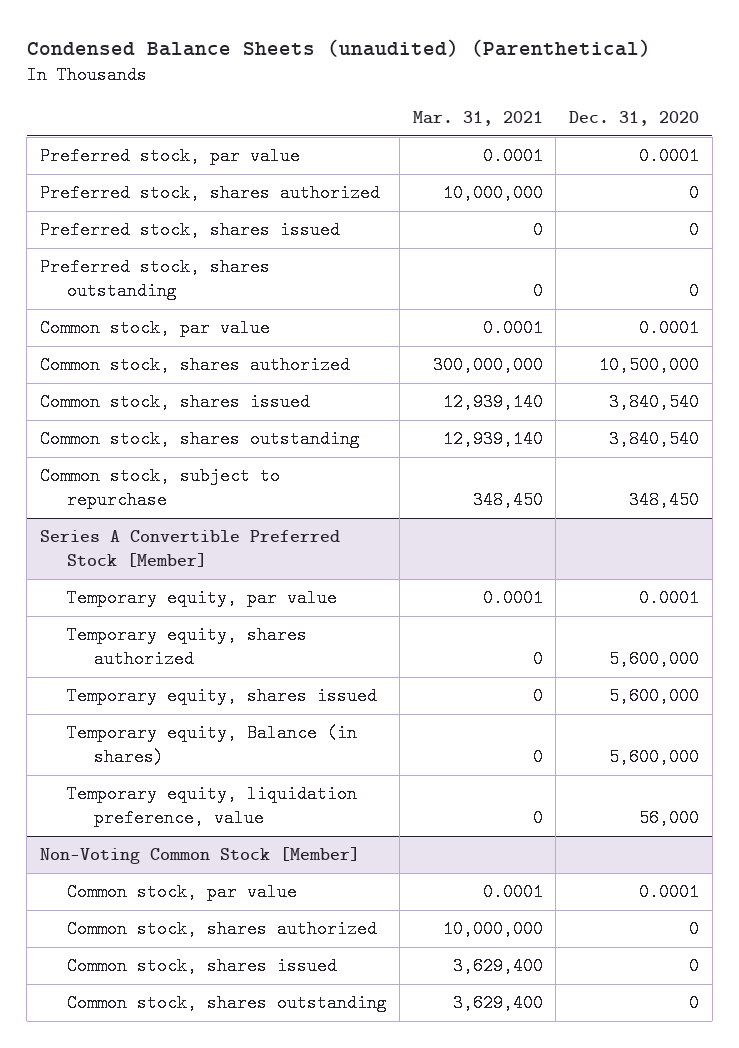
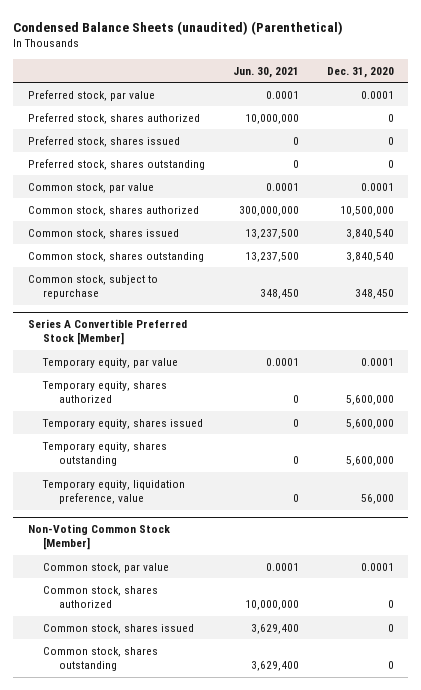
[412,110,543,126] Mar. 31, 2021 -> none
none -> [232,66,299,78] Jun. 30, 2021
[66,723,357,767] Temporary equity, Balance (in shares) -> [42,441,168,467] Temporary equity, shares outstanding

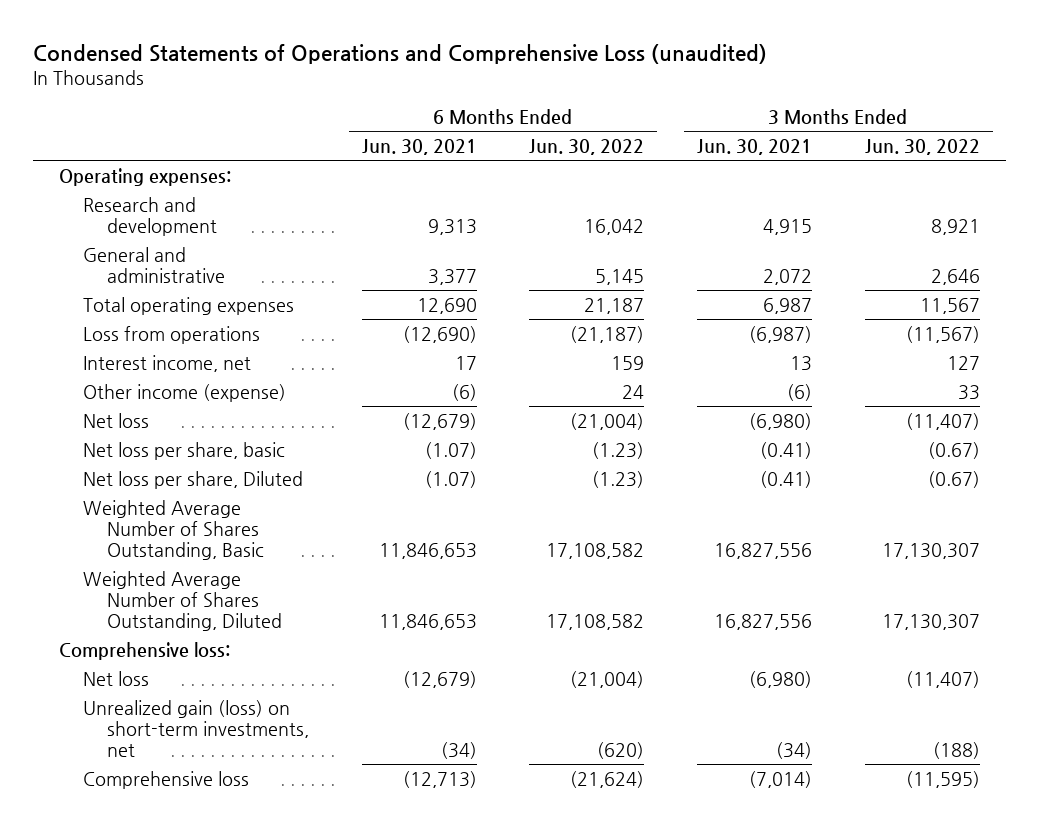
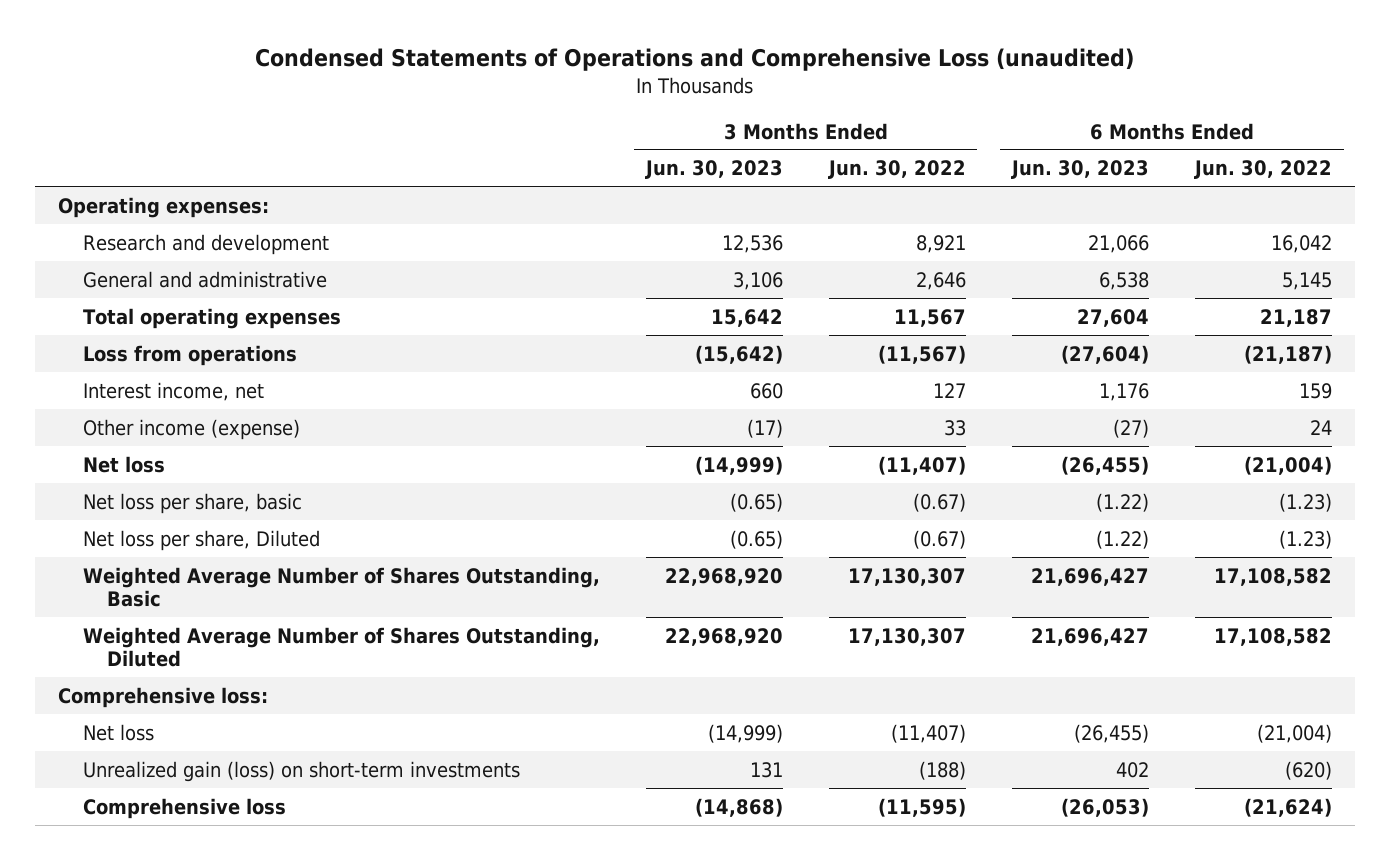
[361,139,477,156] Jun. 30, 2021 -> none
[696,139,812,156] Jun. 30, 2021 -> none
none -> [644,160,783,180] Jun. 30, 2023
none -> [1010,160,1149,180] Jun. 30, 2023
[82,699,310,757] Unrealized gain (loss) on short-term investments, net -> [82,760,520,782] Unrealized gain (loss) on short-term investments

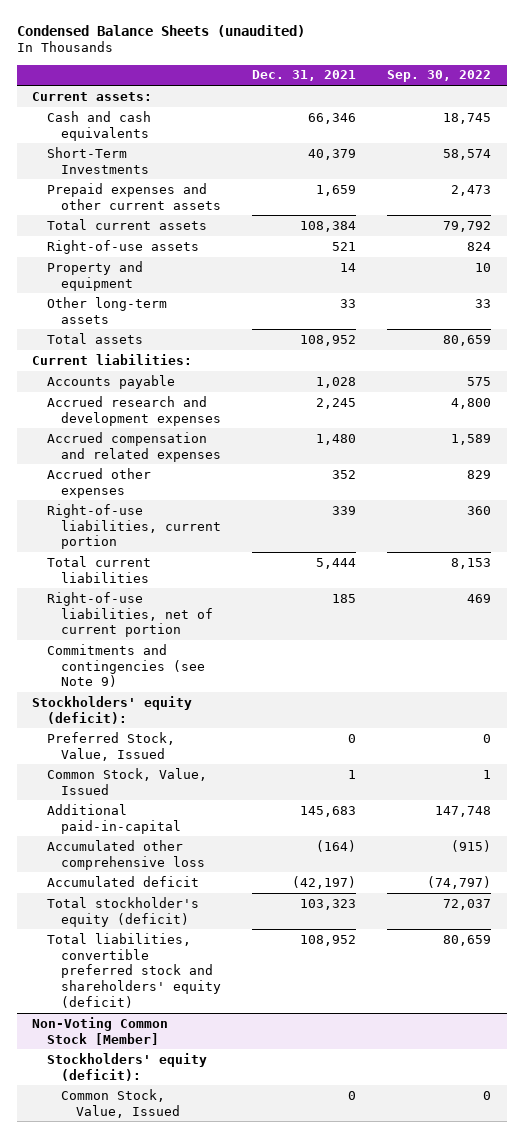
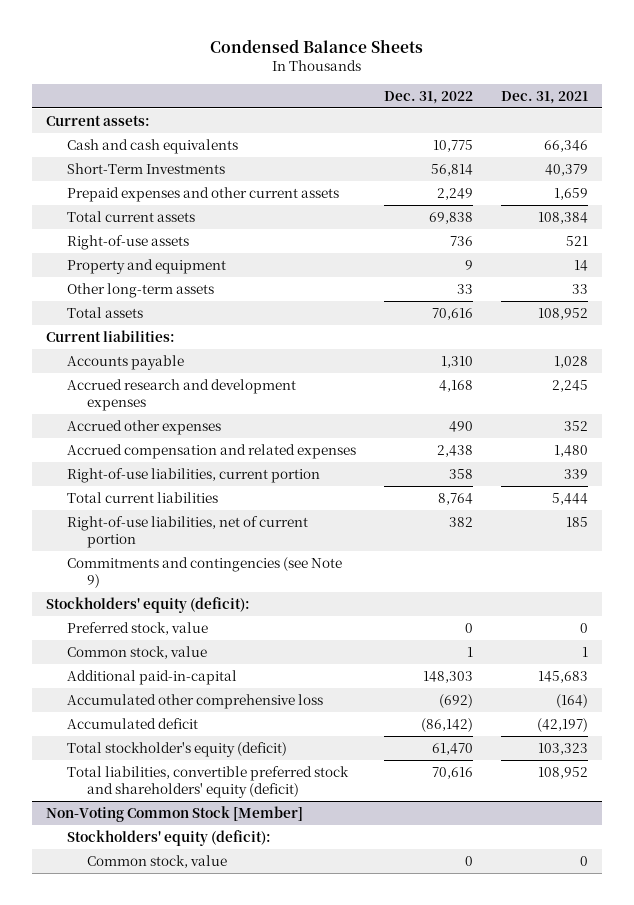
[16,24,305,37] Condensed Balance Sheets (unaudited) -> [209,38,423,53] Condensed Balance Sheets
[387,70,492,83] Sep. 30, 2022 -> none
none -> [383,90,473,104] Dec. 31, 2022
[46,431,222,462] Accrued compensation and related expenses -> [66,443,356,459] Accrued compensation and related expenses
[46,731,175,761] Preferred Stock, Value, Issued -> [66,621,208,635] Preferred stock, value
[46,767,207,795] Common Stock, Value, Issued -> [66,645,207,659] Common stock, value
[61,1088,180,1118] Common Stock, Value, Issued -> [86,854,227,868] Common stock, value

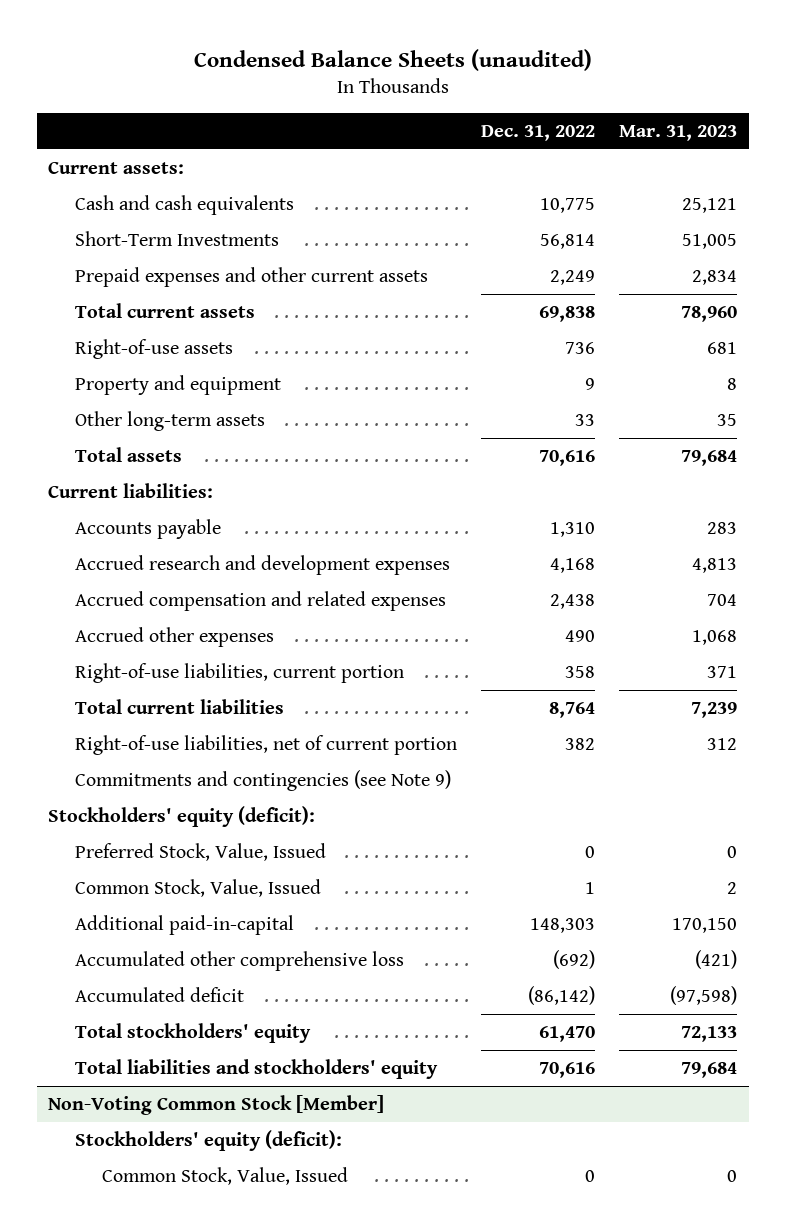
[209,38,423,53] Condensed Balance Sheets -> [193,48,592,71] Condensed Balance Sheets (unaudited)
[500,90,588,104] Dec. 31, 2021 -> none
none -> [618,124,737,141] Mar. 31, 2023
[66,419,221,435] Accrued other expenses -> [75,626,275,647] Accrued other expenses
[66,621,208,635] Preferred stock, value -> [75,842,327,861] Preferred Stock, Value, Issued
[66,645,207,659] Common stock, value -> [75,878,322,897] Common Stock, Value, Issued
[66,741,287,757] Total stockholder's equity (deficit) -> [75,1022,312,1043] Total stockholders' equity
[66,765,349,798] Total liabilities, convertible preferred stock and shareholders' equity (deficit) -> [75,1058,439,1079] Total liabilities and stockholders' equity
[86,854,227,868] Common stock, value -> [101,1166,348,1185] Common Stock, Value, Issued

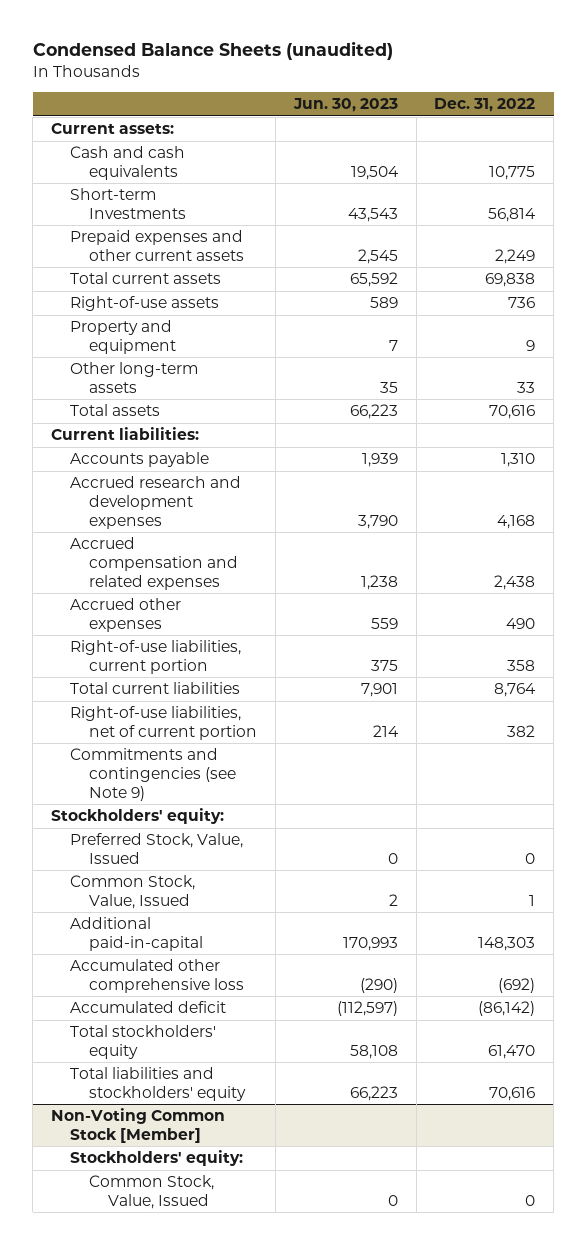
[618,124,737,141] Mar. 31, 2023 -> none
none -> [292,98,398,113] Jun. 30, 2023
[75,230,280,246] Short-Term Investments -> [69,188,186,219] Short-term Investments
[48,805,316,827] Stockholders' equity (deficit): -> [50,808,224,825] Stockholders' equity:
[75,1129,343,1151] Stockholders' equity (deficit): -> [69,1150,243,1167] Stockholders' equity:

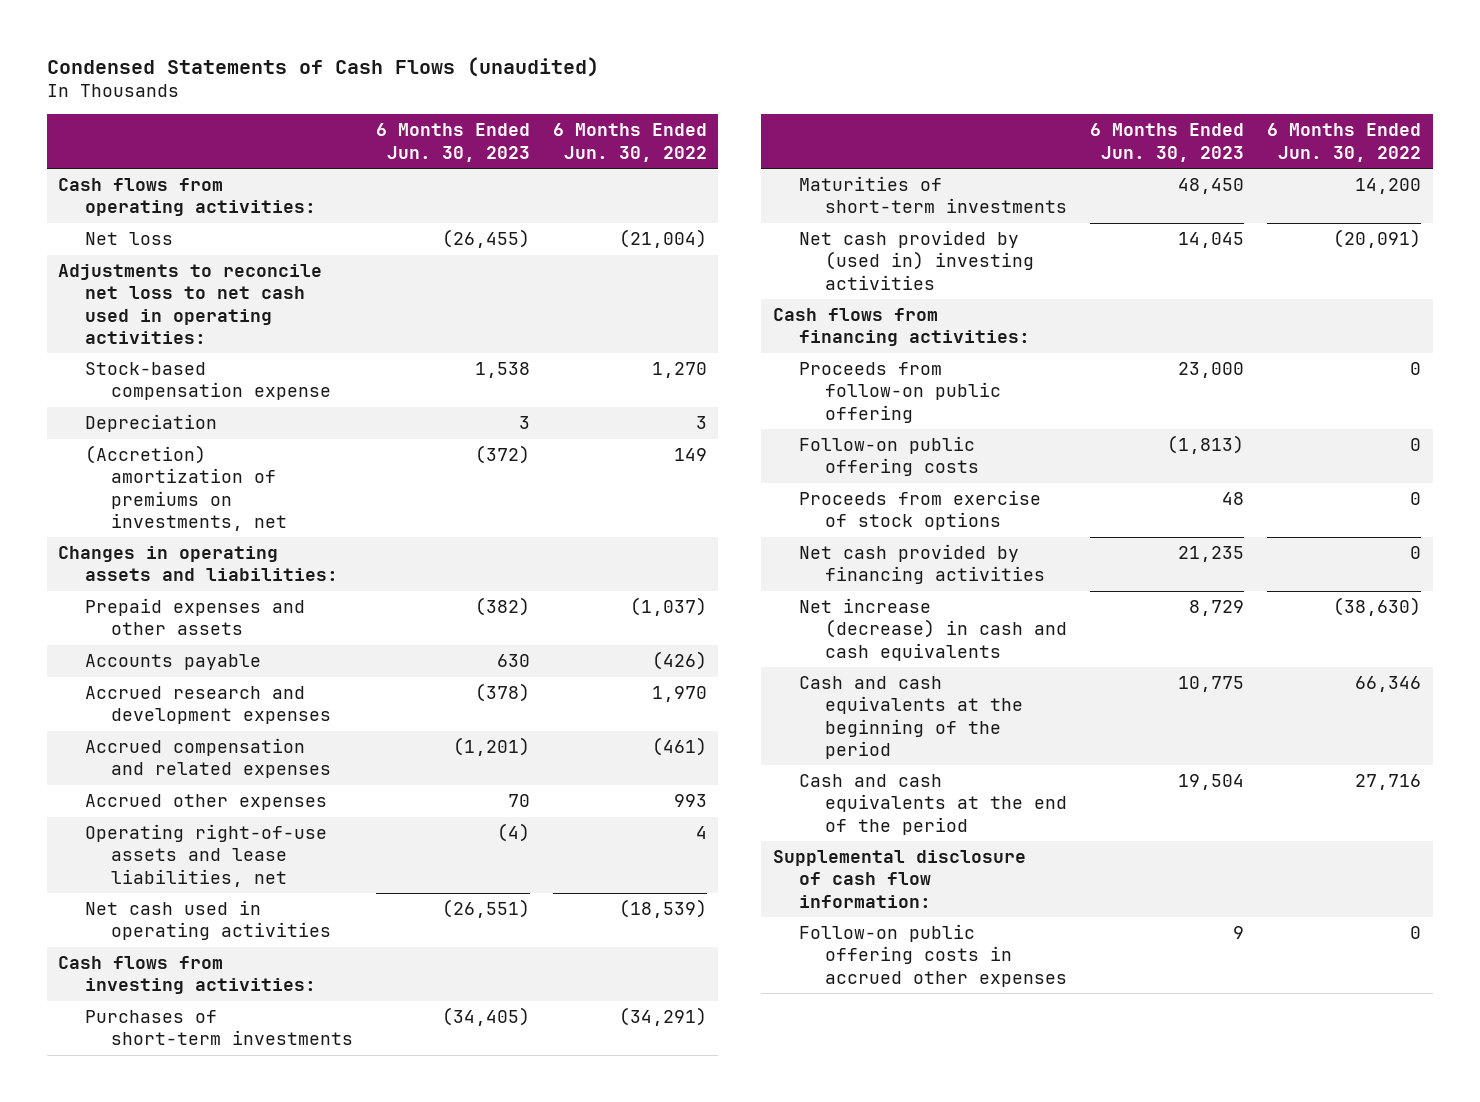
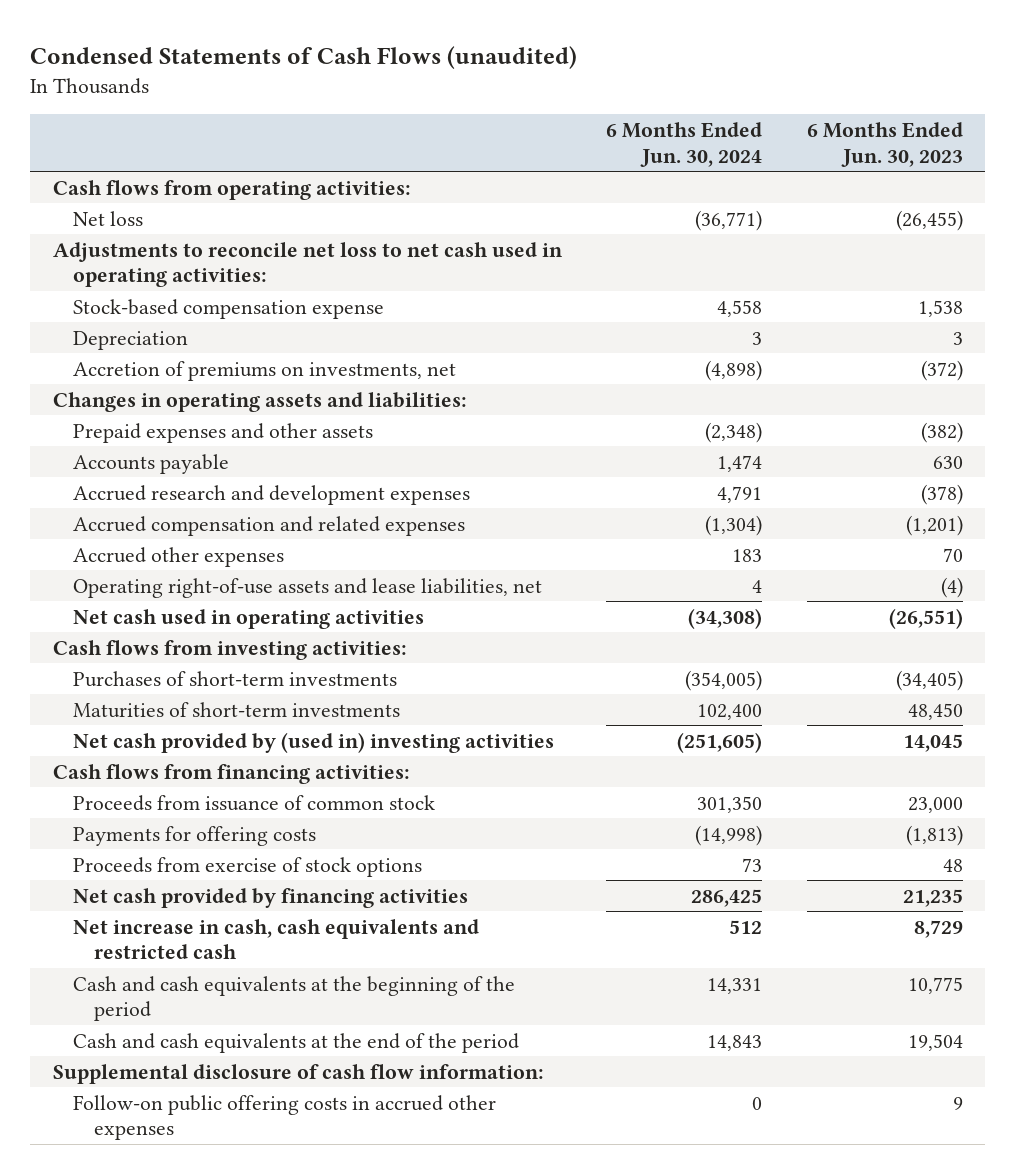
[552,123,707,162] 6 Months Ended Jun. 30, 2022 -> none
none -> [606,121,763,167] 6 Months Ended Jun. 30, 2024
[84,445,287,531] (Accretion) amortization of premiums on investments, net -> [73,360,457,381] Accretion of premiums on investments, net
[799,362,1002,423] Proceeds from follow-on public offering -> none
none -> [73,794,436,811] Proceeds from issuance of common stock
[799,436,980,477] Follow-on public offering costs -> [73,825,317,846] Payments for offering costs
[799,598,1068,661] Net increase (decrease) in cash and cash equivalents -> [73,918,480,960] Net increase in cash, cash equivalents and restricted cash

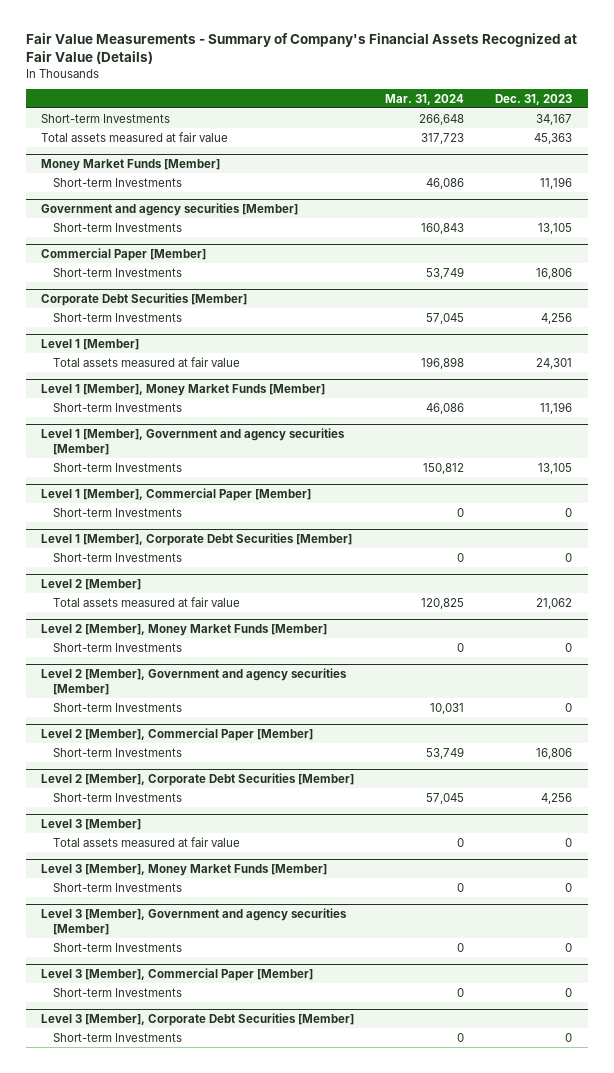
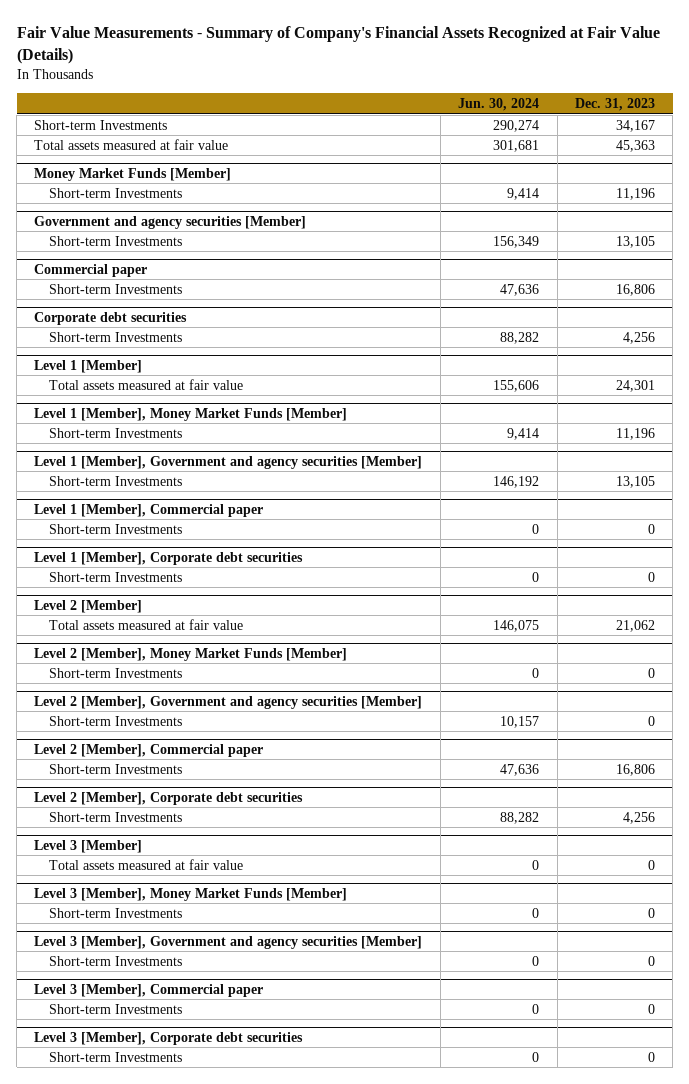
[385,93,465,105] Mar. 31, 2024 -> none
none -> [458,98,540,112] Jun. 30, 2024
[41,247,207,261] Commercial Paper [Member] -> [34,263,148,277] Commercial paper
[41,292,248,306] Corporate Debt Securities [Member] -> [34,311,188,325] Corporate debt securities
[41,487,312,501] Level 1 [Member], Commercial Paper [Member] -> [34,503,264,517] Level 1 [Member], Commercial paper
[41,532,353,546] Level 1 [Member], Corporate Debt Securities [Member] -> [34,551,304,565] Level 1 [Member], Corporate debt securities
[41,727,314,741] Level 2 [Member], Commercial Paper [Member] -> [34,743,264,757] Level 2 [Member], Commercial paper
[41,772,355,786] Level 2 [Member], Corporate Debt Securities [Member] -> [34,791,304,805] Level 2 [Member], Corporate debt securities
[41,967,314,981] Level 3 [Member], Commercial Paper [Member] -> [34,983,264,997] Level 3 [Member], Commercial paper
[41,1012,355,1026] Level 3 [Member], Corporate Debt Securities [Member] -> [34,1031,304,1045] Level 3 [Member], Corporate debt securities

